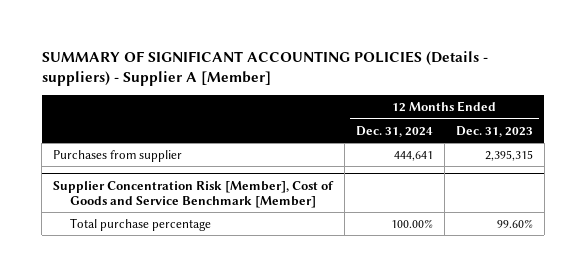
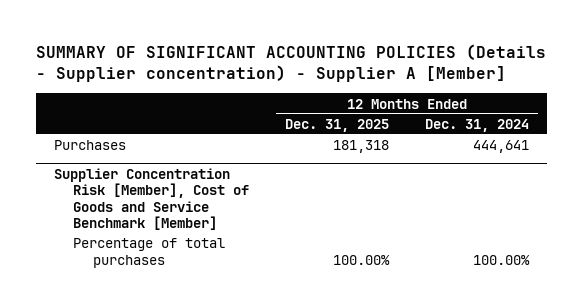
[41,50,488,87] SUMMARY OF SIGNIFICANT ACCOUNTING POLICIES (Details - suppliers) - Supplier A [Member] -> [35,43,546,83] SUMMARY OF SIGNIFICANT ACCOUNTING POLICIES (Details - Supplier concentration) - Supplier A [Member]
[455,125,533,137] Dec. 31, 2023 -> none
none -> [285,118,390,132] Dec. 31, 2025
[53,149,183,162] Purchases from supplier -> [53,140,126,151] Purchases
[69,217,211,231] Total purchase percentage -> [73,238,226,268] Percentage of total purchases

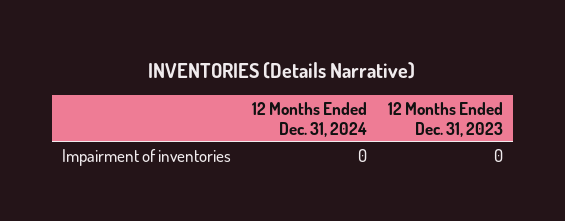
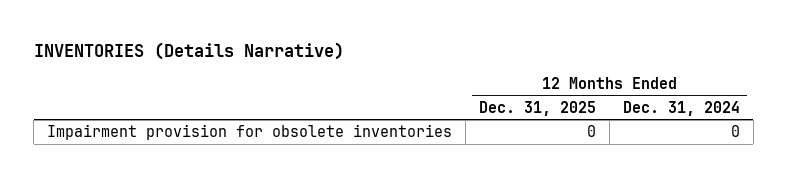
[387,101,503,137] 12 Months Ended Dec. 31, 2023 -> none
none -> [479,100,597,116] Dec. 31, 2025
[61,149,231,167] Impairment of inventories -> [47,124,453,141] Impairment provision for obsolete inventories

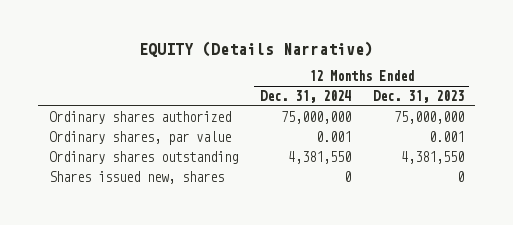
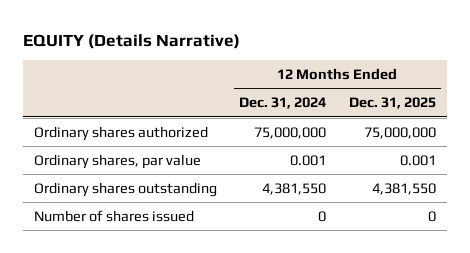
[372,90,464,104] Dec. 31, 2023 -> none
none -> [348,97,436,110] Dec. 31, 2025
[48,171,224,185] Shares issued new, shares -> [34,209,195,222] Number of shares issued

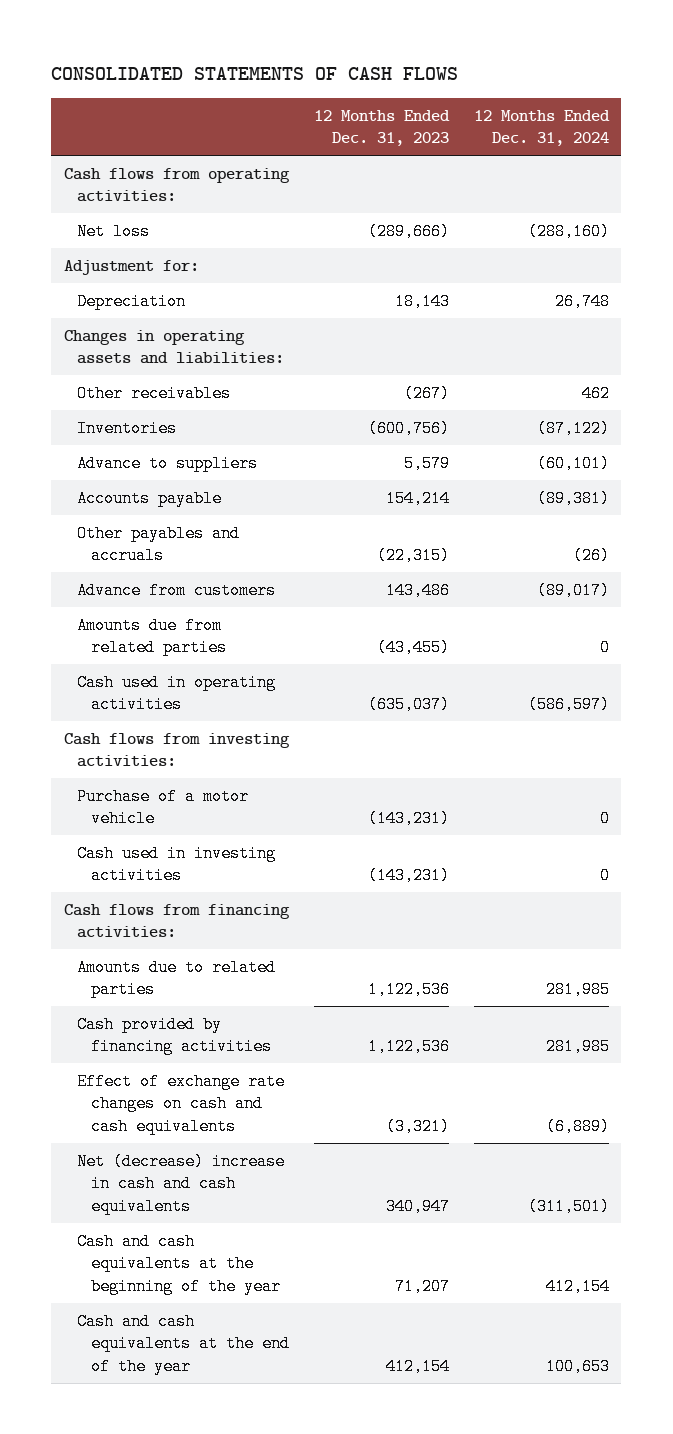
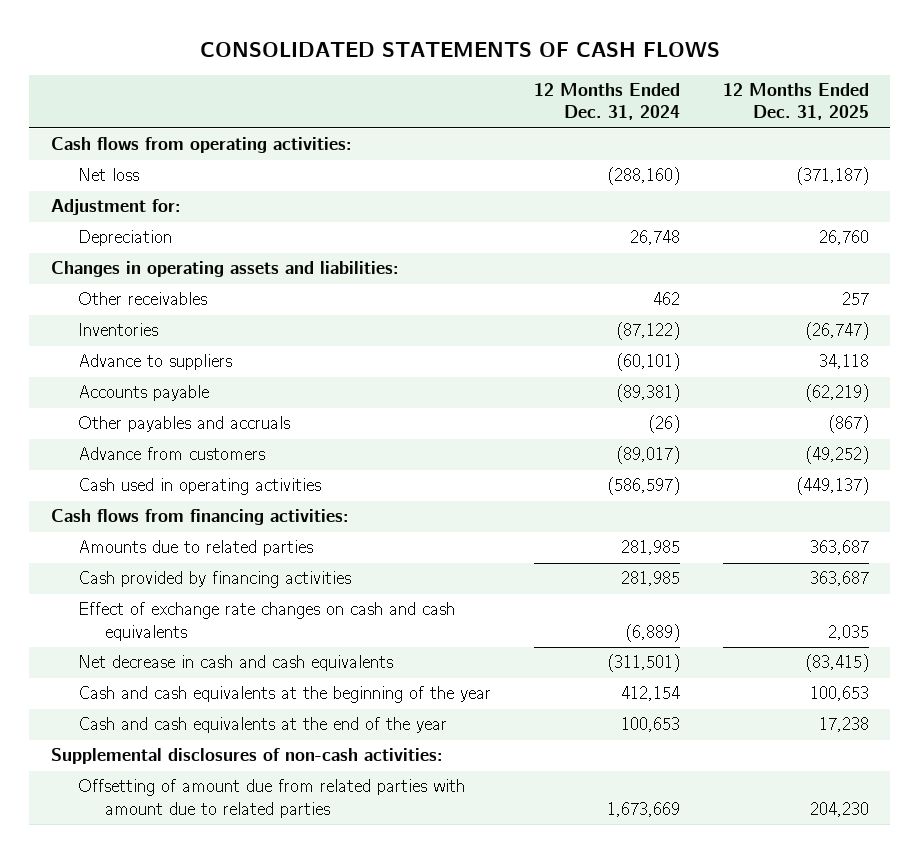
[313,109,450,147] 12 Months Ended Dec. 31, 2023 -> none
none -> [722,83,869,121] 12 Months Ended Dec. 31, 2025
[77,616,227,657] Amounts due from related parties -> none
[63,732,290,768] Cash flows from investing activities: -> none
[77,787,250,828] Purchase of a motor vehicle -> none
[77,844,277,885] Cash used in investing activities -> none
[77,1152,286,1215] Net (decrease) increase in cash and cash equivalents -> [78,655,394,672] Net decrease in cash and cash equivalents
none -> [50,748,443,765] Supplemental disclosures of non-cash activities:
none -> [78,779,466,818] Offsetting of amount due from related parties with amount due to related parties

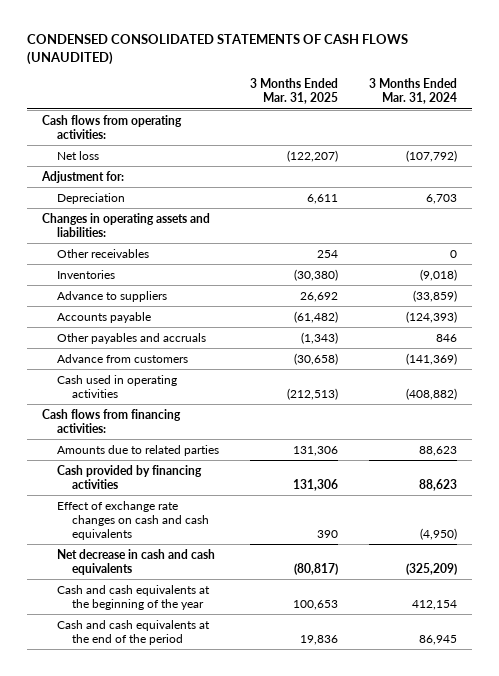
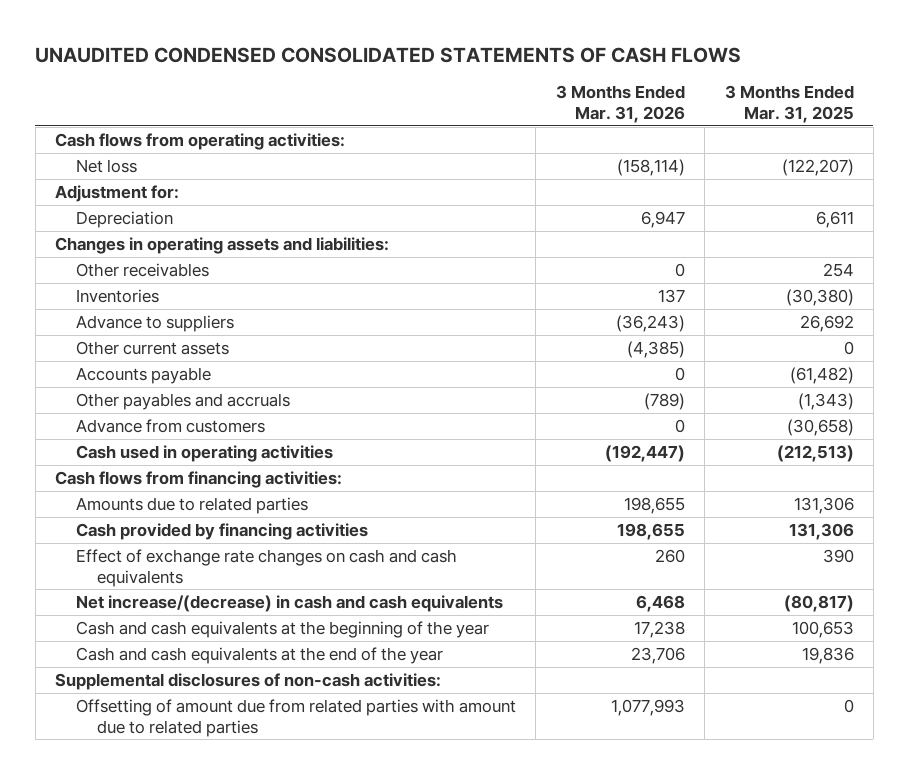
[26,34,408,65] CONDENSED CONSOLIDATED STATEMENTS OF CASH FLOWS (UNAUDITED) -> [35,46,742,63] UNAUDITED CONDENSED CONSOLIDATED STATEMENTS OF CASH FLOWS
[368,78,457,105] 3 Months Ended Mar. 31, 2024 -> none
none -> [555,84,685,123] 3 Months Ended Mar. 31, 2026
none -> [75,340,229,355] Other current assets
[57,548,216,575] Net decrease in cash and cash equivalents -> [75,594,503,612] Net increase/(decrease) in cash and cash equivalents
[57,619,211,645] Cash and cash equivalents at the end of the period -> [75,646,443,664] Cash and cash equivalents at the end of the year
none -> [54,672,441,690] Supplemental disclosures of non-cash activities:
none -> [75,698,516,737] Offsetting of amount due from related parties with amount due to related parties

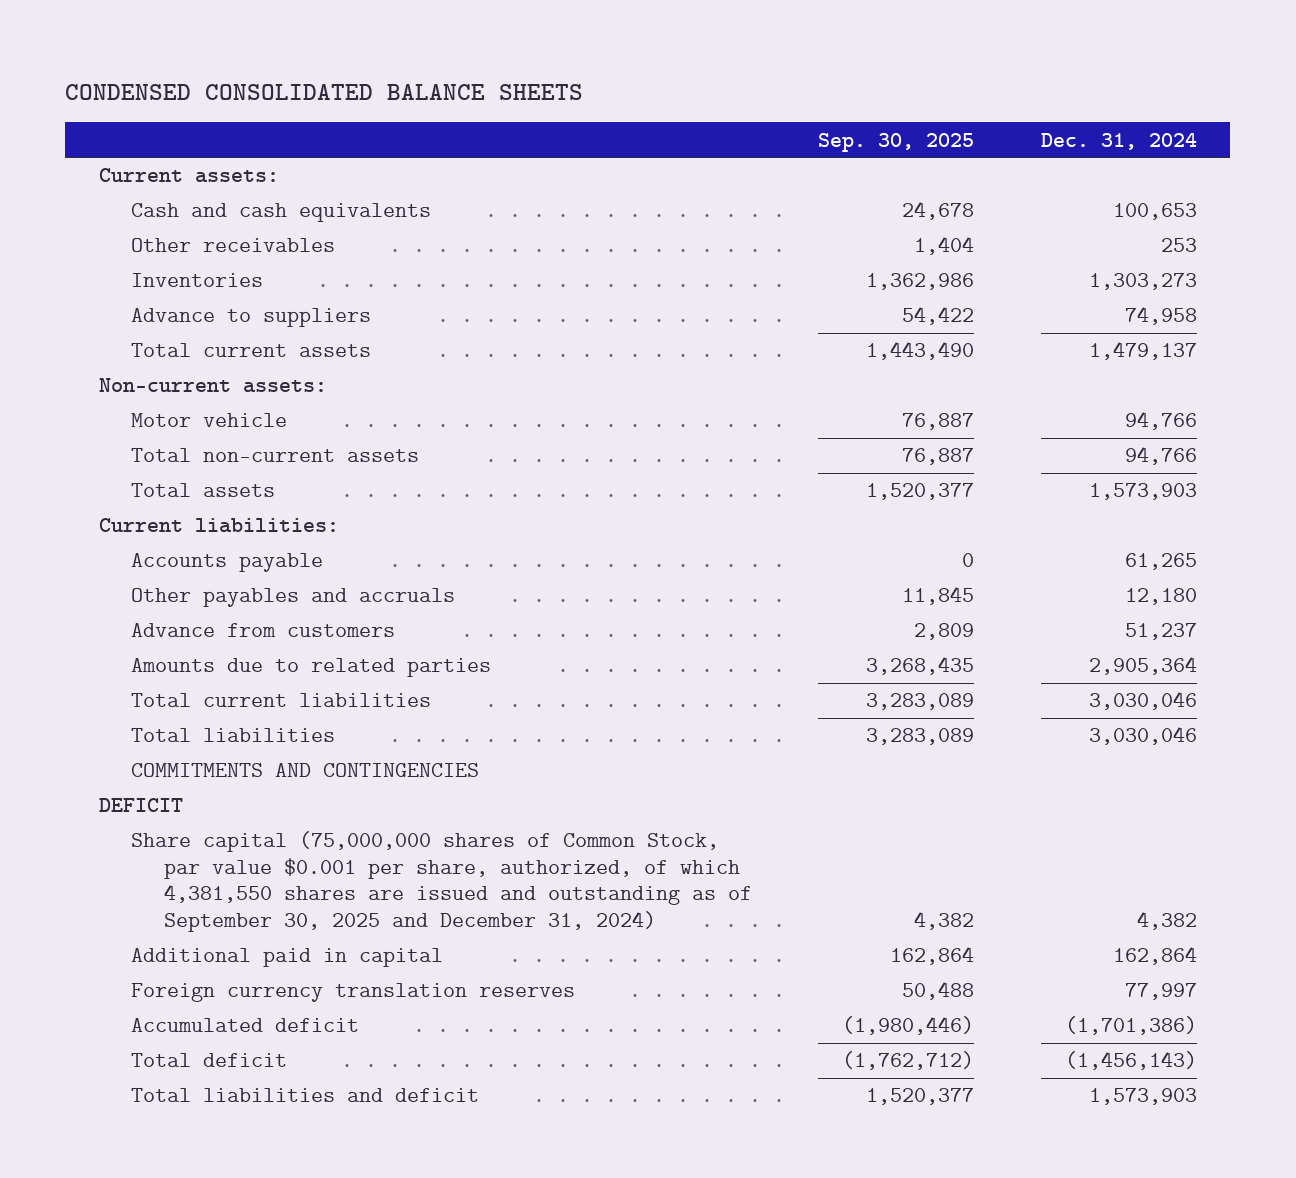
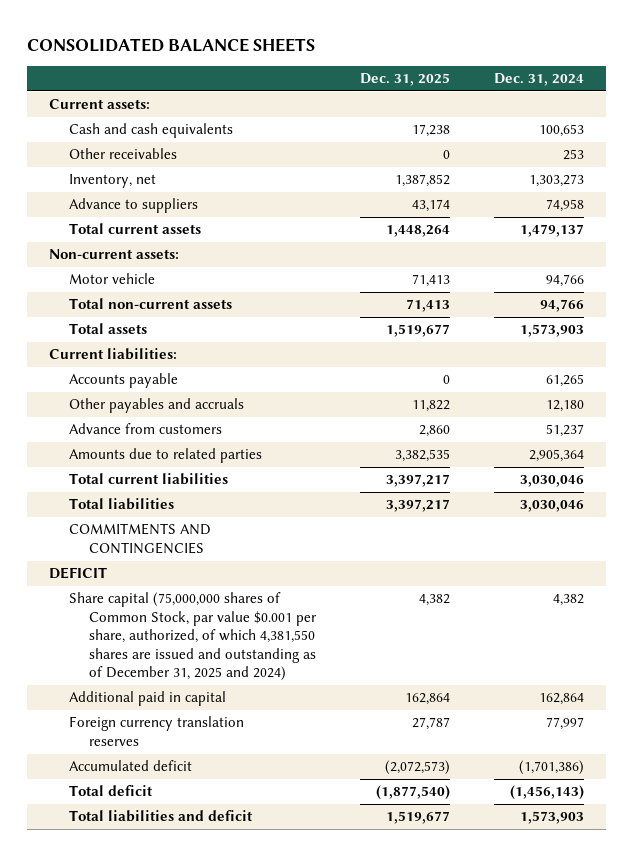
[65,83,584,100] CONDENSED CONSOLIDATED BALANCE SHEETS -> [27,37,316,52] CONSOLIDATED BALANCE SHEETS
[818,132,975,152] Sep. 30, 2025 -> none
none -> [360,73,451,87] Dec. 31, 2025
[131,273,264,288] Inventories -> [69,174,157,189] Inventory, net
[131,831,752,933] Share capital (75,000,000 shares of Common Stock, par value $0.001 per share, authorized, of which 4,381,550 shares are issued and outstanding as of September 30, 2025 and December 31, 2024) -> [69,592,318,682] Share capital (75,000,000 shares of Common Stock, par value $0.001 per share, authorized, of which 4,381,550 shares are issued and outstanding as of December 31, 2025 and 2024)

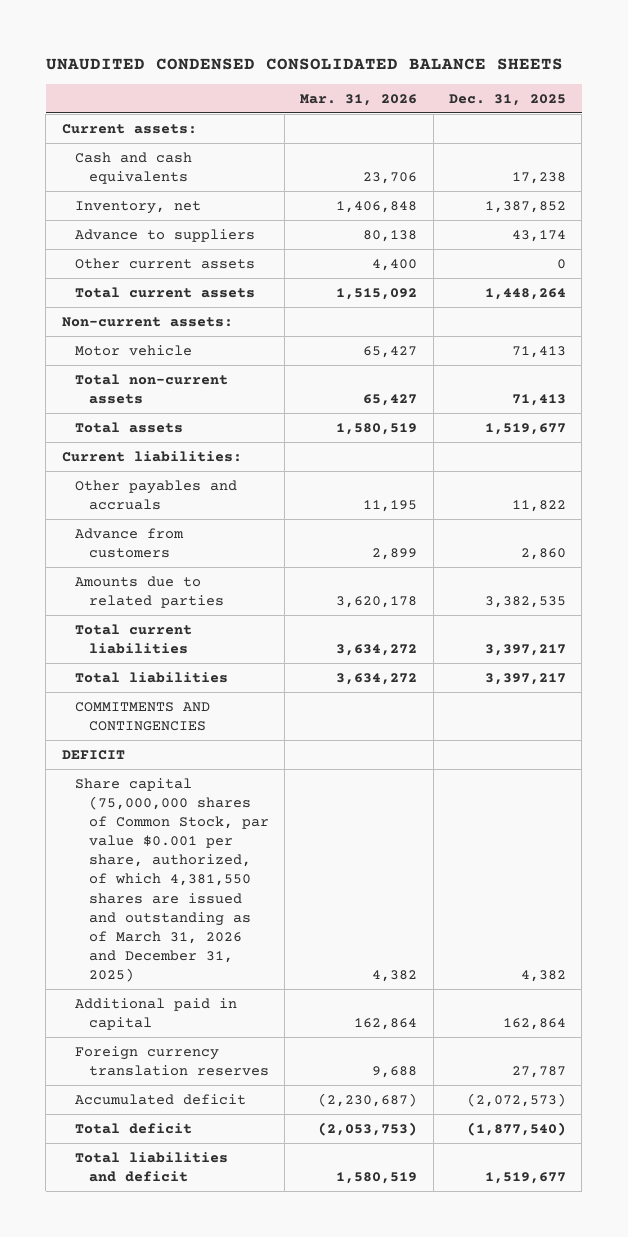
[27,37,316,52] CONSOLIDATED BALANCE SHEETS -> [45,58,563,71] UNAUDITED CONDENSED CONSOLIDATED BALANCE SHEETS
[493,73,584,87] Dec. 31, 2024 -> none
none -> [300,93,418,106] Mar. 31, 2026
[69,148,178,160] Other receivables -> none
none -> [75,257,256,269] Other current assets
[69,373,179,389] Accounts payable -> none
[69,592,318,682] Share capital (75,000,000 shares of Common Stock, par value $0.001 per share, authorized, of which 4,381,550 shares are issued and outstanding as of December 31, 2025 and 2024) -> [75,777,269,983] Share capital (75,000,000 shares of Common Stock, par value $0.001 per share, authorized, of which 4,381,550 shares are issued and outstanding as of March 31, 2026 and December 31, 2025)

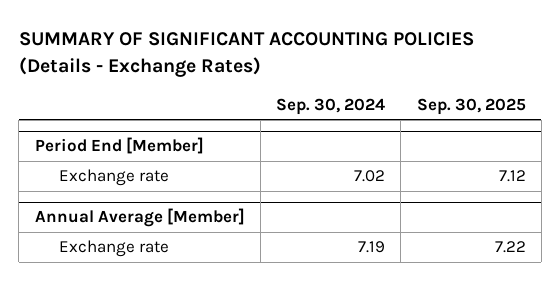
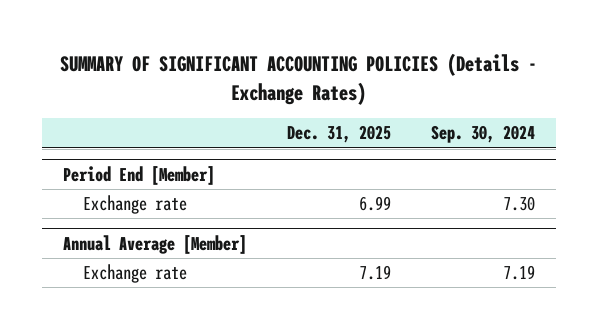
[416,97,526,115] Sep. 30, 2025 -> none
none -> [287,125,392,144] Dec. 31, 2025
[354,170,386,183] 7.02 -> [503,196,536,212] 7.30

